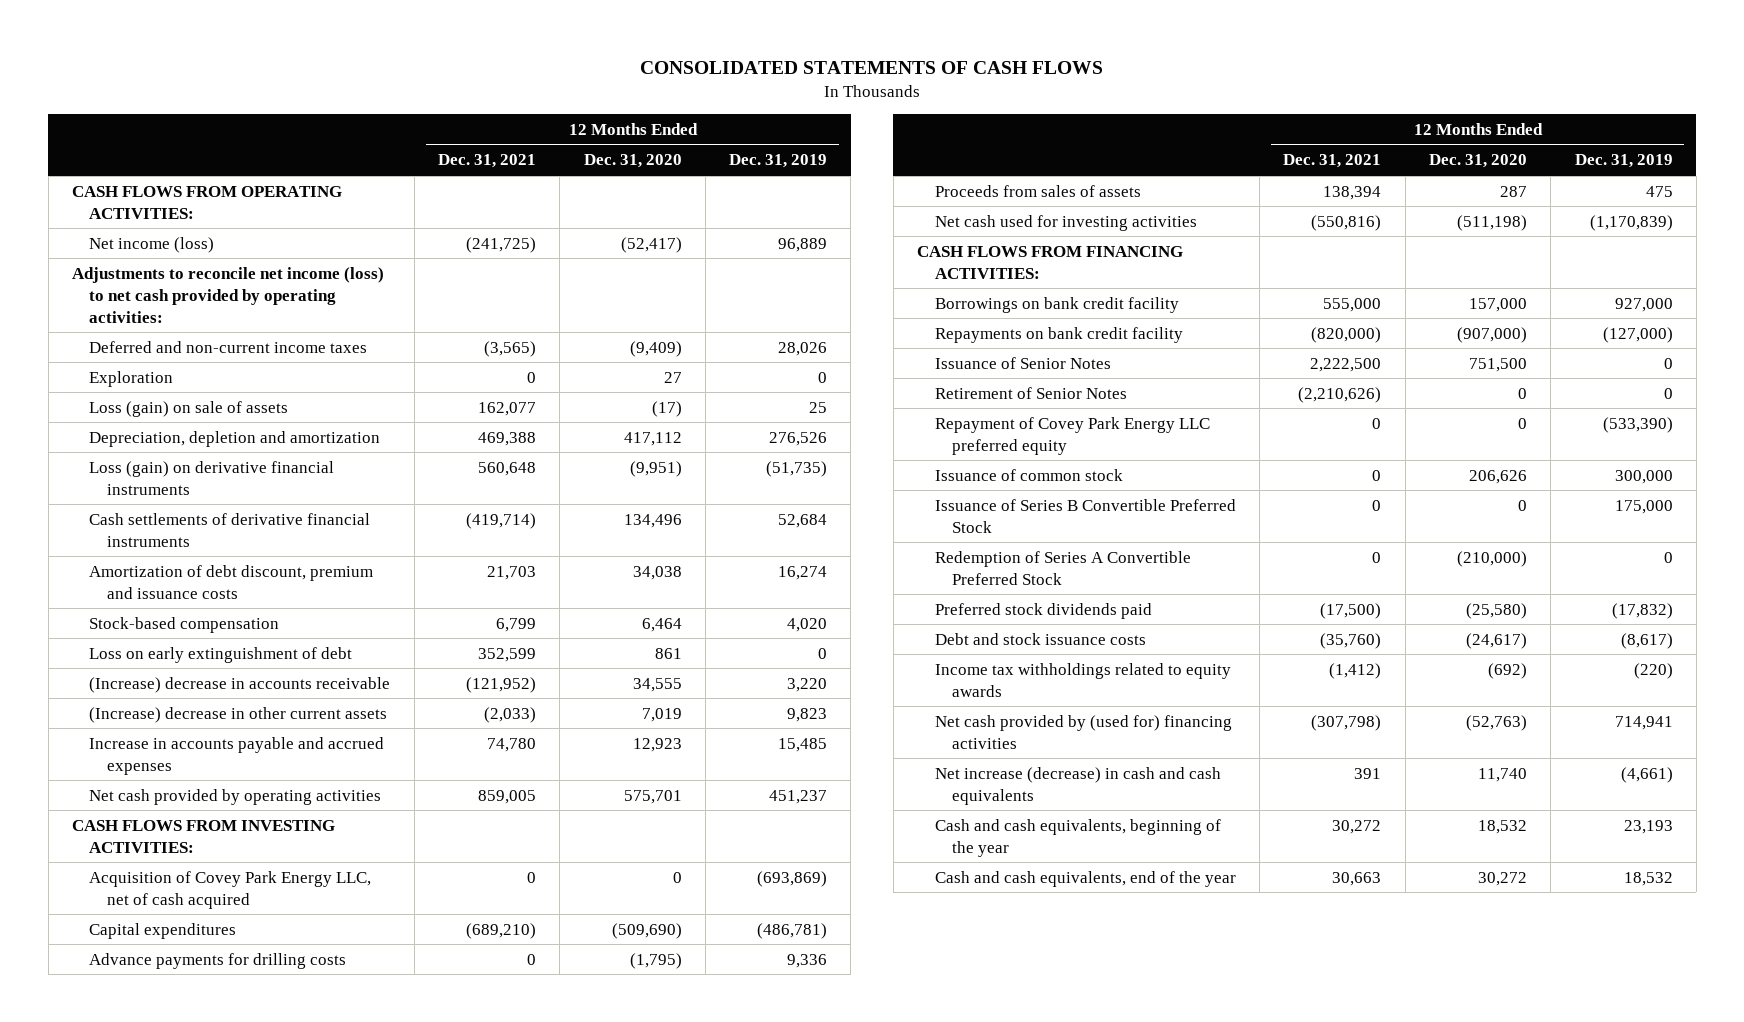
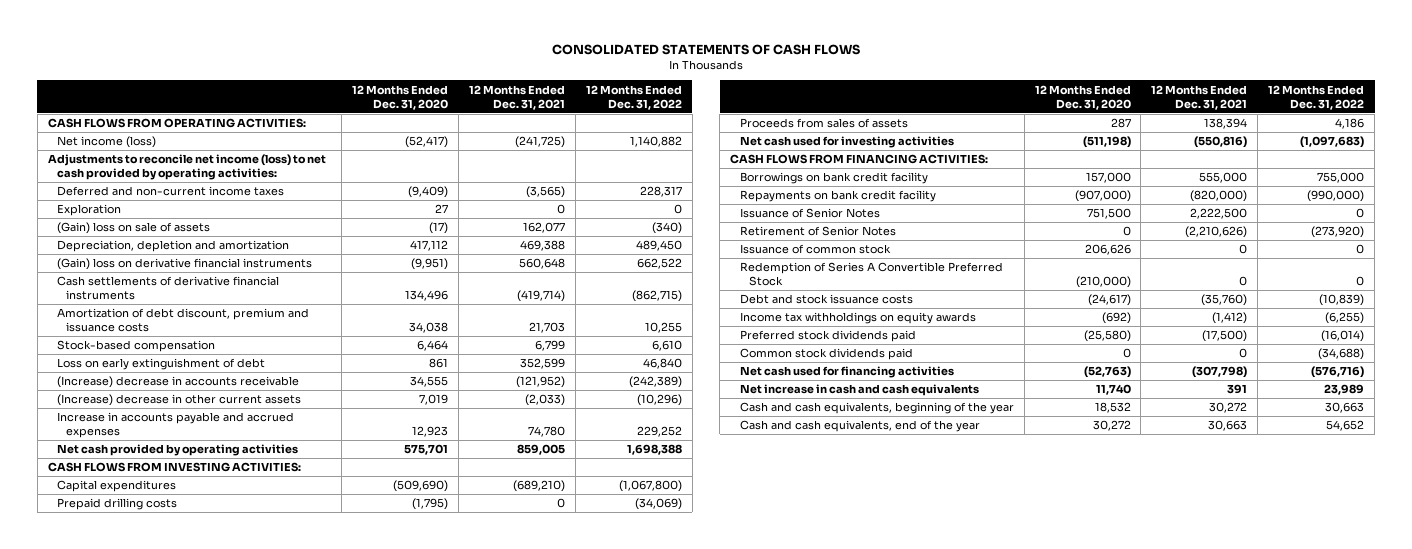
[729,154,828,169] Dec. 31, 2019 -> none
none -> [585,84,682,110] 12 Months Ended Dec. 31, 2022
[89,400,289,417] Loss (gain) on sale of assets -> [56,222,210,235] (Gain) loss on sale of assets
[89,460,335,495] Loss (gain) on derivative financial instruments -> [56,258,312,271] (Gain) loss on derivative financial instruments
[89,870,372,909] Acquisition of Covey Park Energy LLC, net of cash acquired -> none
[89,952,347,969] Advance payments for drilling costs -> [56,498,177,511] Prepaid drilling costs
[934,416,1210,455] Repayment of Covey Park Energy LLC preferred equity -> none
[934,498,1236,533] Issuance of Series B Convertible Preferred Stock -> none
[934,662,1231,697] Income tax withholdings related to equity awards -> [739,312,976,325] Income tax withholdings on equity awards
[934,602,1152,619] Preferred stock dividends paid -> [739,330,916,343] Preferred stock dividends paid
none -> [739,348,913,361] Common stock dividends paid
[934,714,1232,749] Net cash provided by (used for) financing activities -> [739,366,954,379] Net cash used for financing activities
[934,766,1221,805] Net increase (decrease) in cash and cash equivalents -> [739,384,979,397] Net increase in cash and cash equivalents

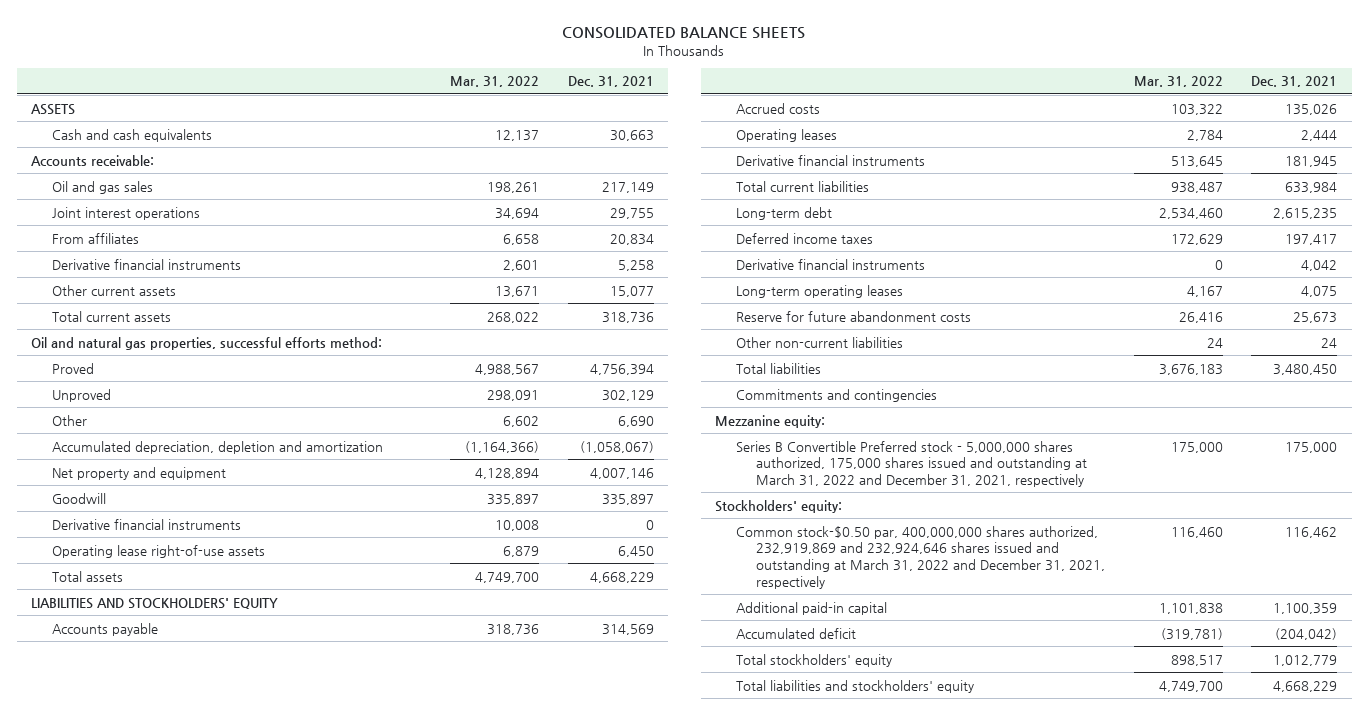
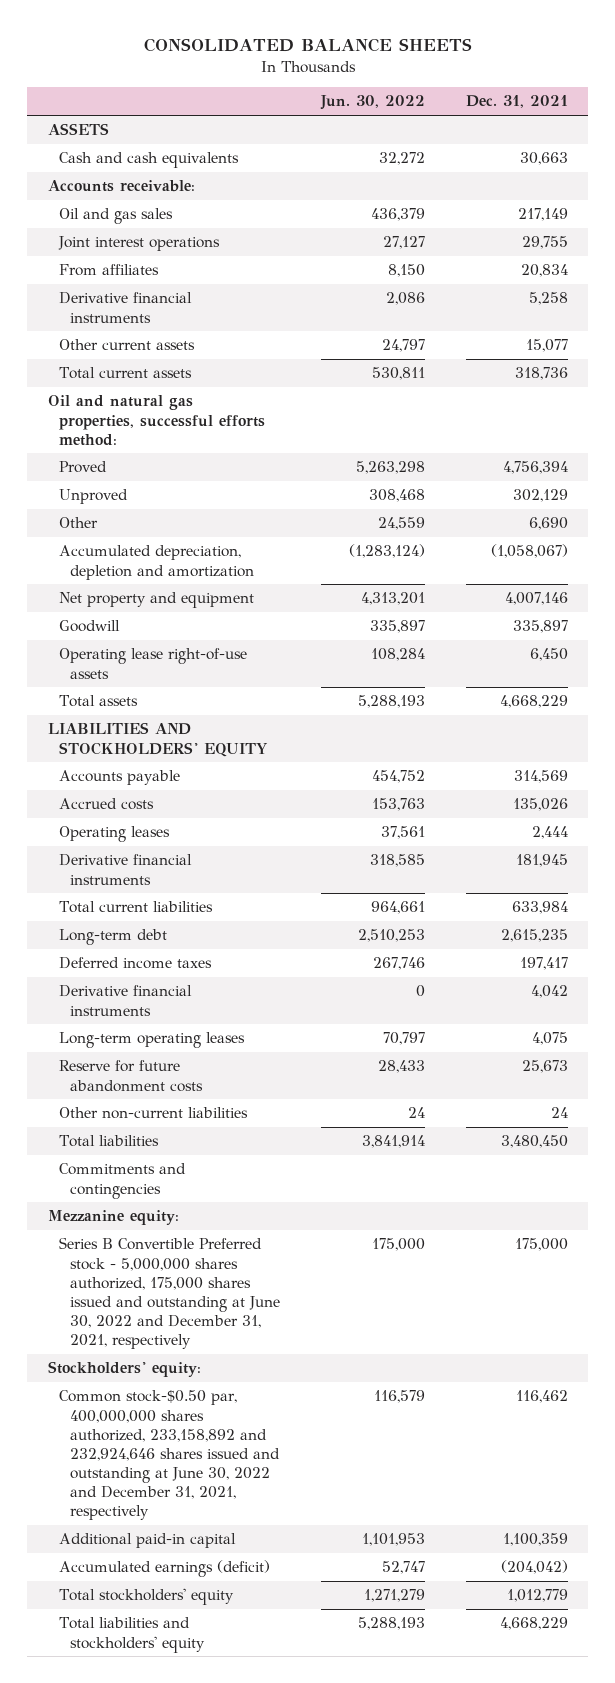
[450,76,540,88] Mar. 31, 2022 -> none
none -> [319,95,425,111] Jun. 30, 2022
[52,518,242,530] Derivative financial instruments -> none
[735,440,1088,488] Series B Convertible Preferred stock - 5,000,000 shares authorized, 175,000 shares issued and outstanding at March 31, 2022 and December 31, 2021, respectively -> [58,1237,280,1350] Series B Convertible Preferred stock - 5,000,000 shares authorized, 175,000 shares issued and outstanding at June 30, 2022 and December 31, 2021, respectively
[735,525,1106,589] Common stock-$0.50 par, 400,000,000 shares authorized, 232,919,869 and 232,924,646 shares issued and outstanding at March 31, 2022 and December 31, 2021, respectively -> [58,1390,280,1521] Common stock-$0.50 par, 400,000,000 shares authorized, 233,158,892 and 232,924,646 shares issued and outstanding at June 30, 2022 and December 31, 2021, respectively
[735,627,856,639] Accumulated deficit -> [58,1560,270,1578] Accumulated earnings (deficit)

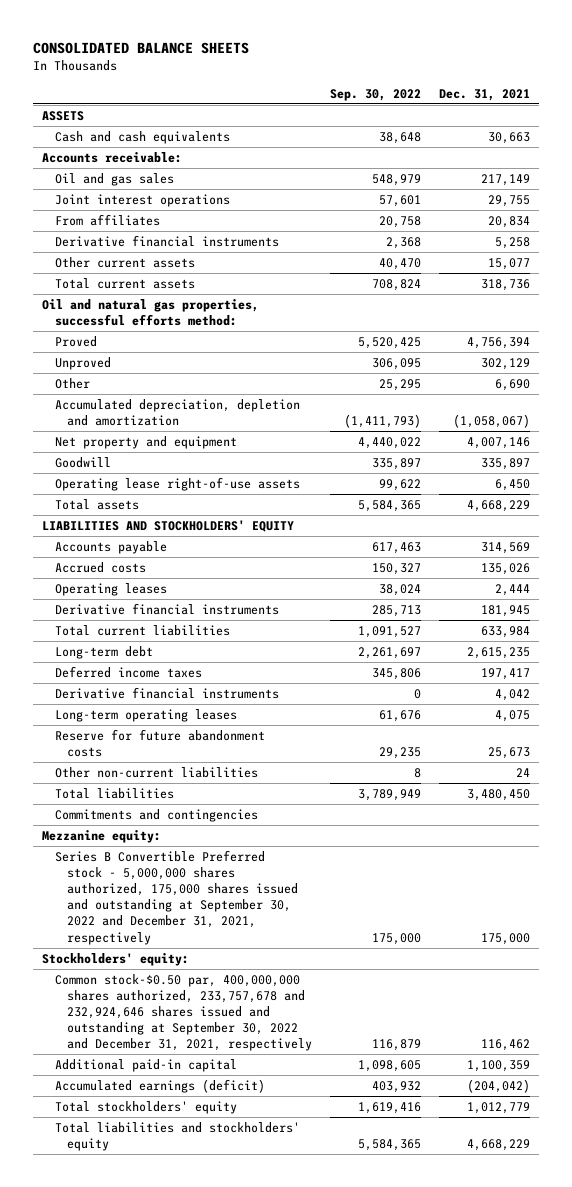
[319,95,425,111] Jun. 30, 2022 -> none
none -> [329,88,421,101] Sep. 30, 2022
[58,1237,280,1350] Series B Convertible Preferred stock - 5,000,000 shares authorized, 175,000 shares issued and outstanding at June 30, 2022 and December 31, 2021, respectively -> [54,849,299,945] Series B Convertible Preferred stock - 5,000,000 shares authorized, 175,000 shares issued and outstanding at September 30, 2022 and December 31, 2021, respectively
[58,1390,280,1521] Common stock-$0.50 par, 400,000,000 shares authorized, 233,158,892 and 232,924,646 shares issued and outstanding at June 30, 2022 and December 31, 2021, respectively -> [54,973,313,1052] Common stock-$0.50 par, 400,000,000 shares authorized, 233,757,678 and 232,924,646 shares issued and outstanding at September 30, 2022 and December 31, 2021, respectively

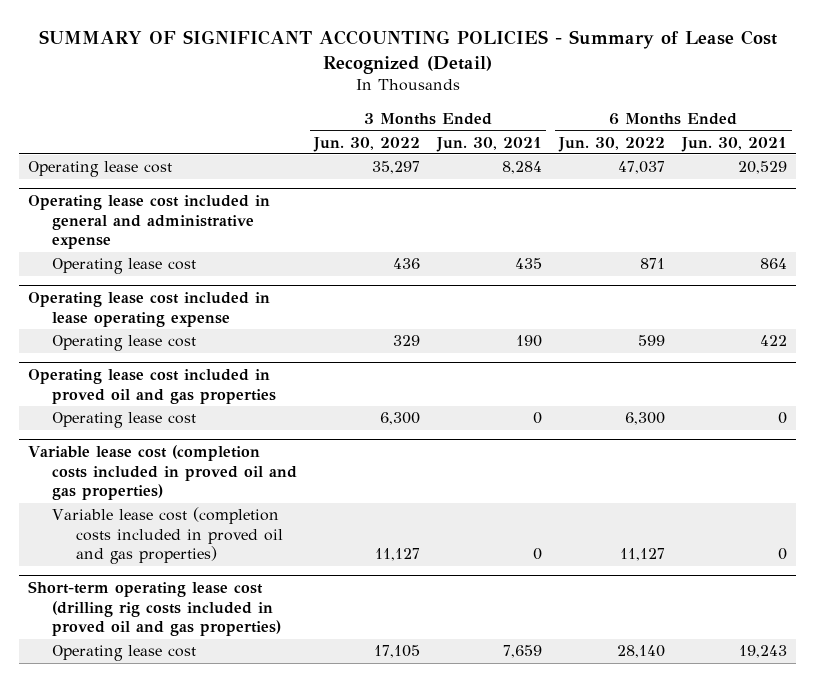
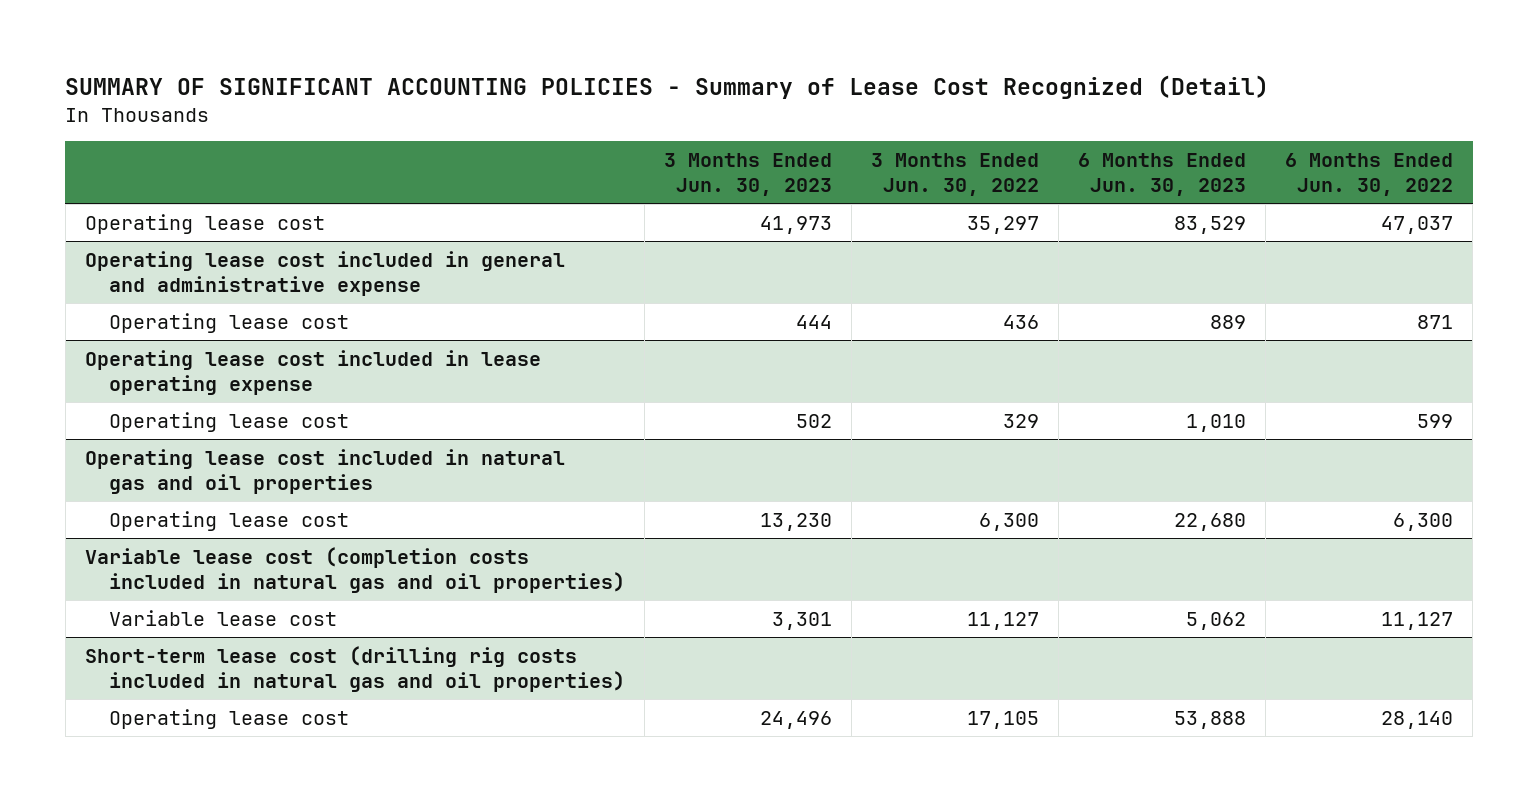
[436,136,543,152] Jun. 30, 2021 -> none
[681,136,788,152] Jun. 30, 2021 -> none
none -> [664,152,833,196] 3 Months Ended Jun. 30, 2023
none -> [1078,152,1247,196] 6 Months Ended Jun. 30, 2023
[27,369,276,404] Operating lease cost included in proved oil and gas properties -> [84,448,565,494] Operating lease cost included in natural gas and oil properties
[27,445,297,501] Variable lease cost (completion costs included in proved oil and gas properties) -> [84,546,626,593] Variable lease cost (completion costs included in natural gas and oil properties)
[51,507,283,565] Variable lease cost (completion costs included in proved oil and gas properties) -> [109,609,338,626] Variable lease cost
[27,581,281,637] Short-term operating lease cost (drilling rig costs included in proved oil and gas properties) -> [84,645,626,692] Short-term lease cost (drilling rig costs included in natural gas and oil properties)

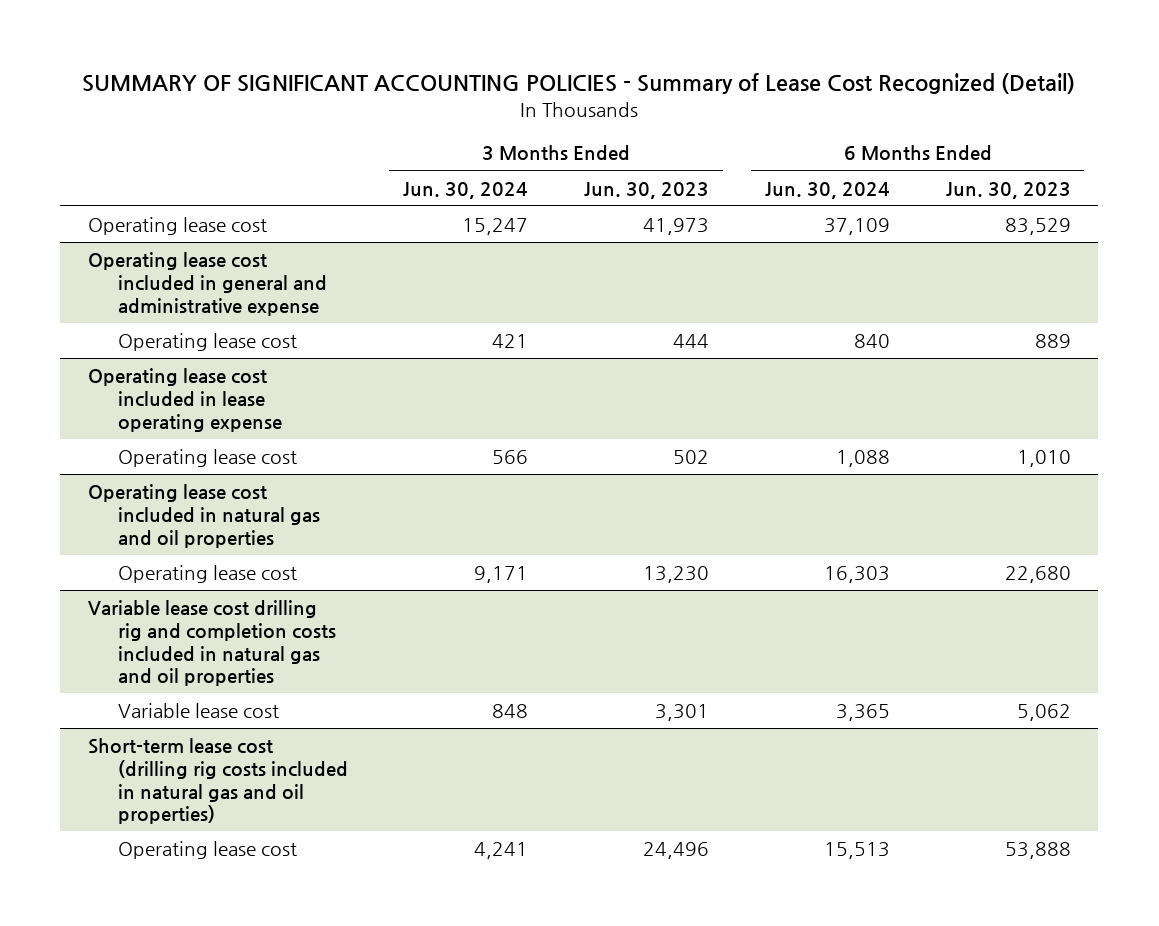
[871,152,1040,196] 3 Months Ended Jun. 30, 2022 -> none
[1285,152,1454,196] 6 Months Ended Jun. 30, 2022 -> none
none -> [403,181,529,199] Jun. 30, 2024
none -> [764,181,890,199] Jun. 30, 2024
[84,546,626,593] Variable lease cost (completion costs included in natural gas and oil properties) -> [88,600,336,687] Variable lease cost drilling rig and completion costs included in natural gas and oil properties

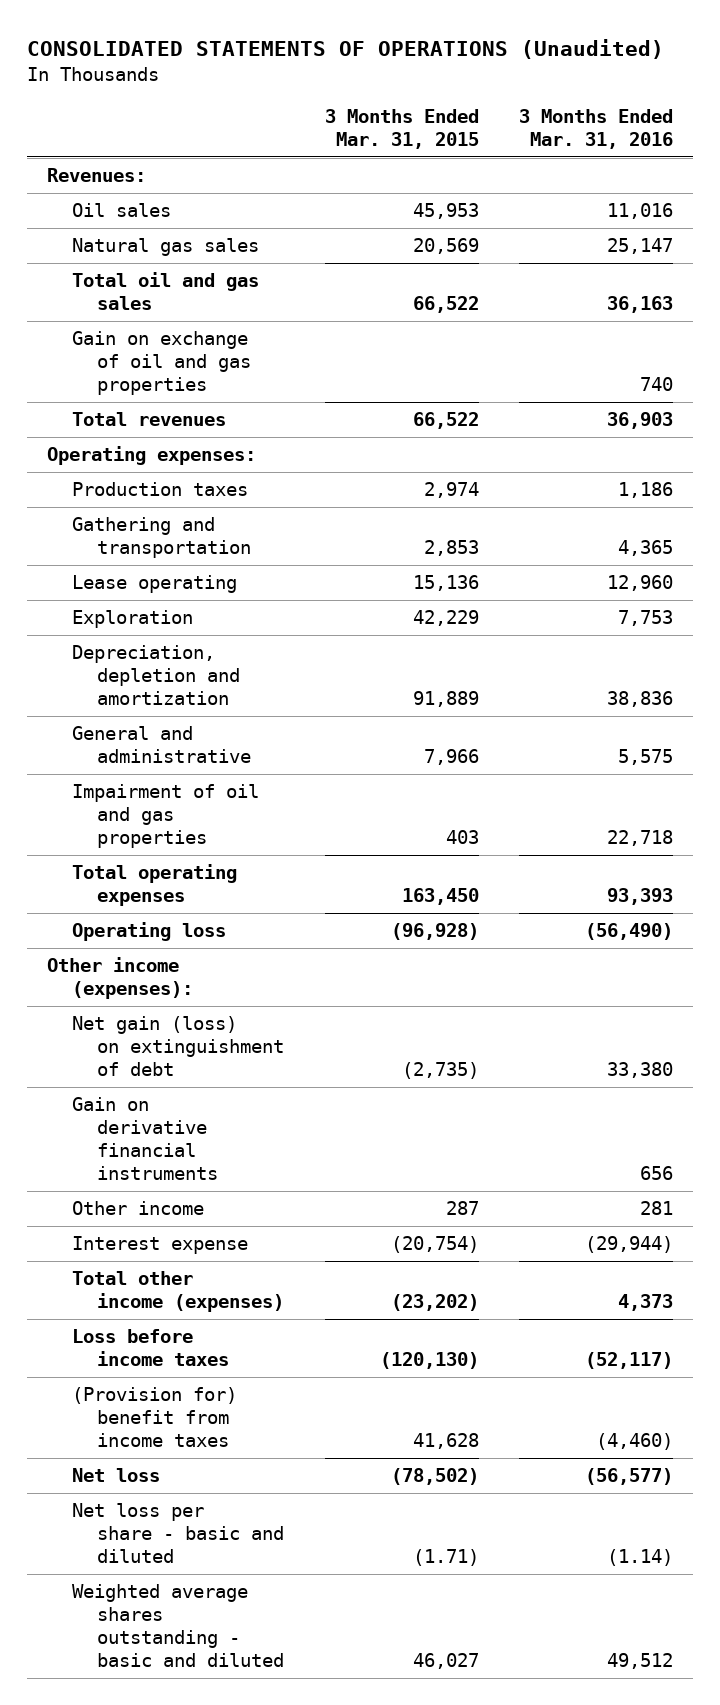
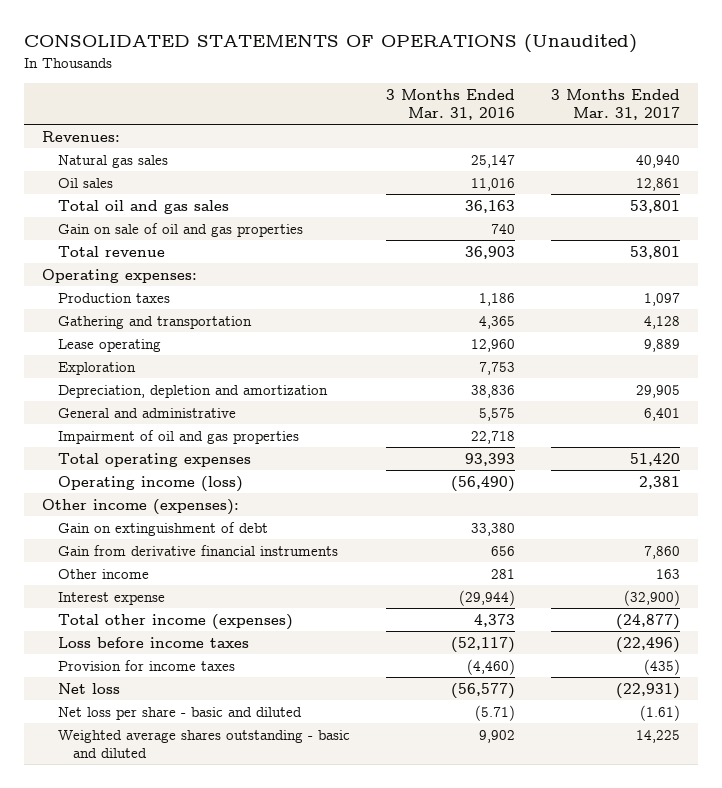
[324,108,479,150] 3 Months Ended Mar. 31, 2015 -> none
none -> [551,88,681,121] 3 Months Ended Mar. 31, 2017
[72,203,172,218] Oil sales -> [57,177,113,188] Oil sales
[72,331,252,396] Gain on exchange of oil and gas properties -> [57,222,303,237] Gain on sale of oil and gas properties
[72,412,227,427] Total revenues -> [57,245,165,257] Total revenue
[72,922,227,942] Operating loss -> [57,475,243,492] Operating income (loss)
[72,1016,285,1077] Net gain (loss) on extinguishment of debt -> [57,521,268,536] Gain on extinguishment of debt
[72,1097,219,1181] Gain on derivative financial instruments -> [57,544,338,556] Gain from derivative financial instruments
[72,1387,238,1448] (Provision for) benefit from income taxes -> [57,659,235,671] Provision for income taxes
[606,1549,673,1567] (1.14) -> [474,704,515,721] (5.71)
[606,1653,673,1670] 49,512 -> [478,729,515,743] 9,902

